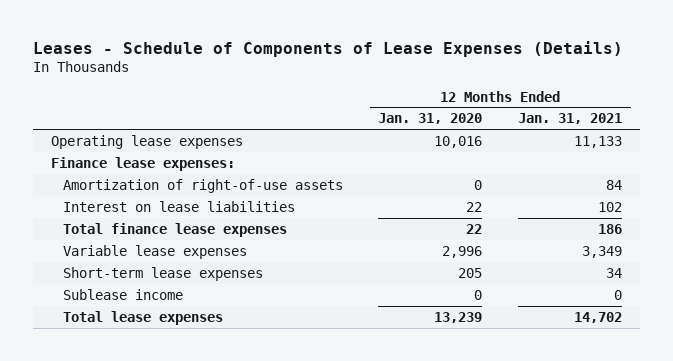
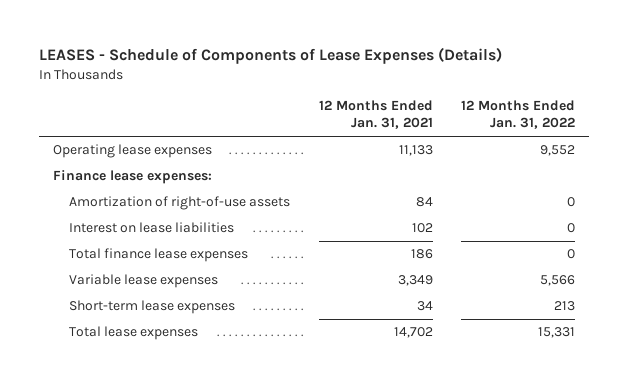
[32,40,623,57] Leases - Schedule of Components of Lease Expenses (Details) -> [38,47,502,65] LEASES - Schedule of Components of Lease Expenses (Details)
[378,113,483,125] Jan. 31, 2020 -> none
none -> [461,99,576,130] 12 Months Ended Jan. 31, 2022
[62,288,183,300] Sublease income -> none

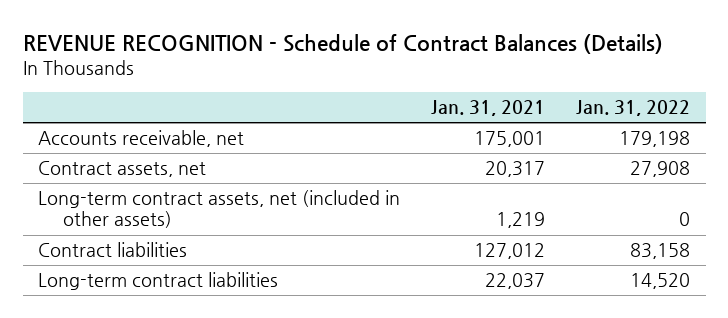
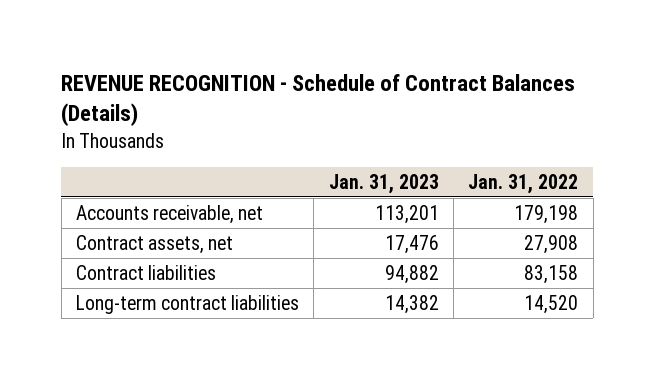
[431,100,546,117] Jan. 31, 2021 -> none
none -> [328,173,439,194] Jan. 31, 2023
[38,190,401,229] Long-term contract assets, net (included in other assets) -> none

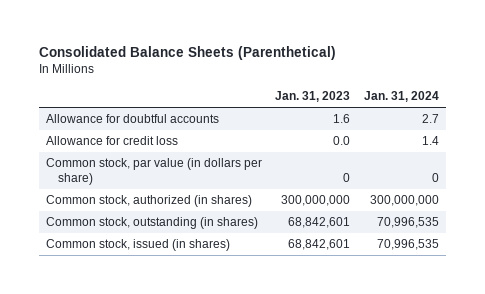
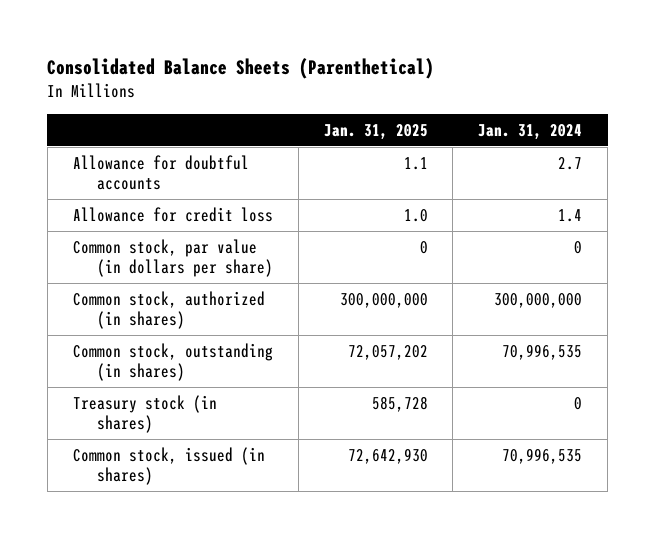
[275,91,351,103] Jan. 31, 2023 -> none
none -> [323,123,428,140] Jan. 31, 2025
none -> [72,394,217,434] Treasury stock (in shares)

